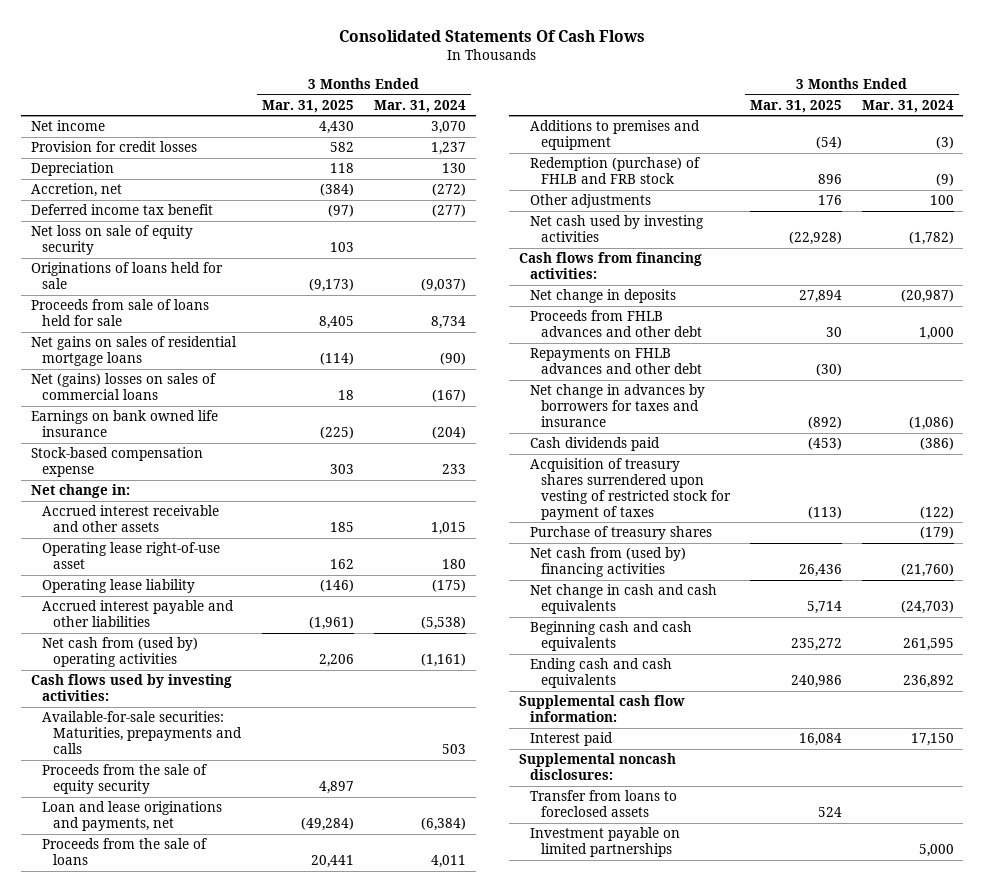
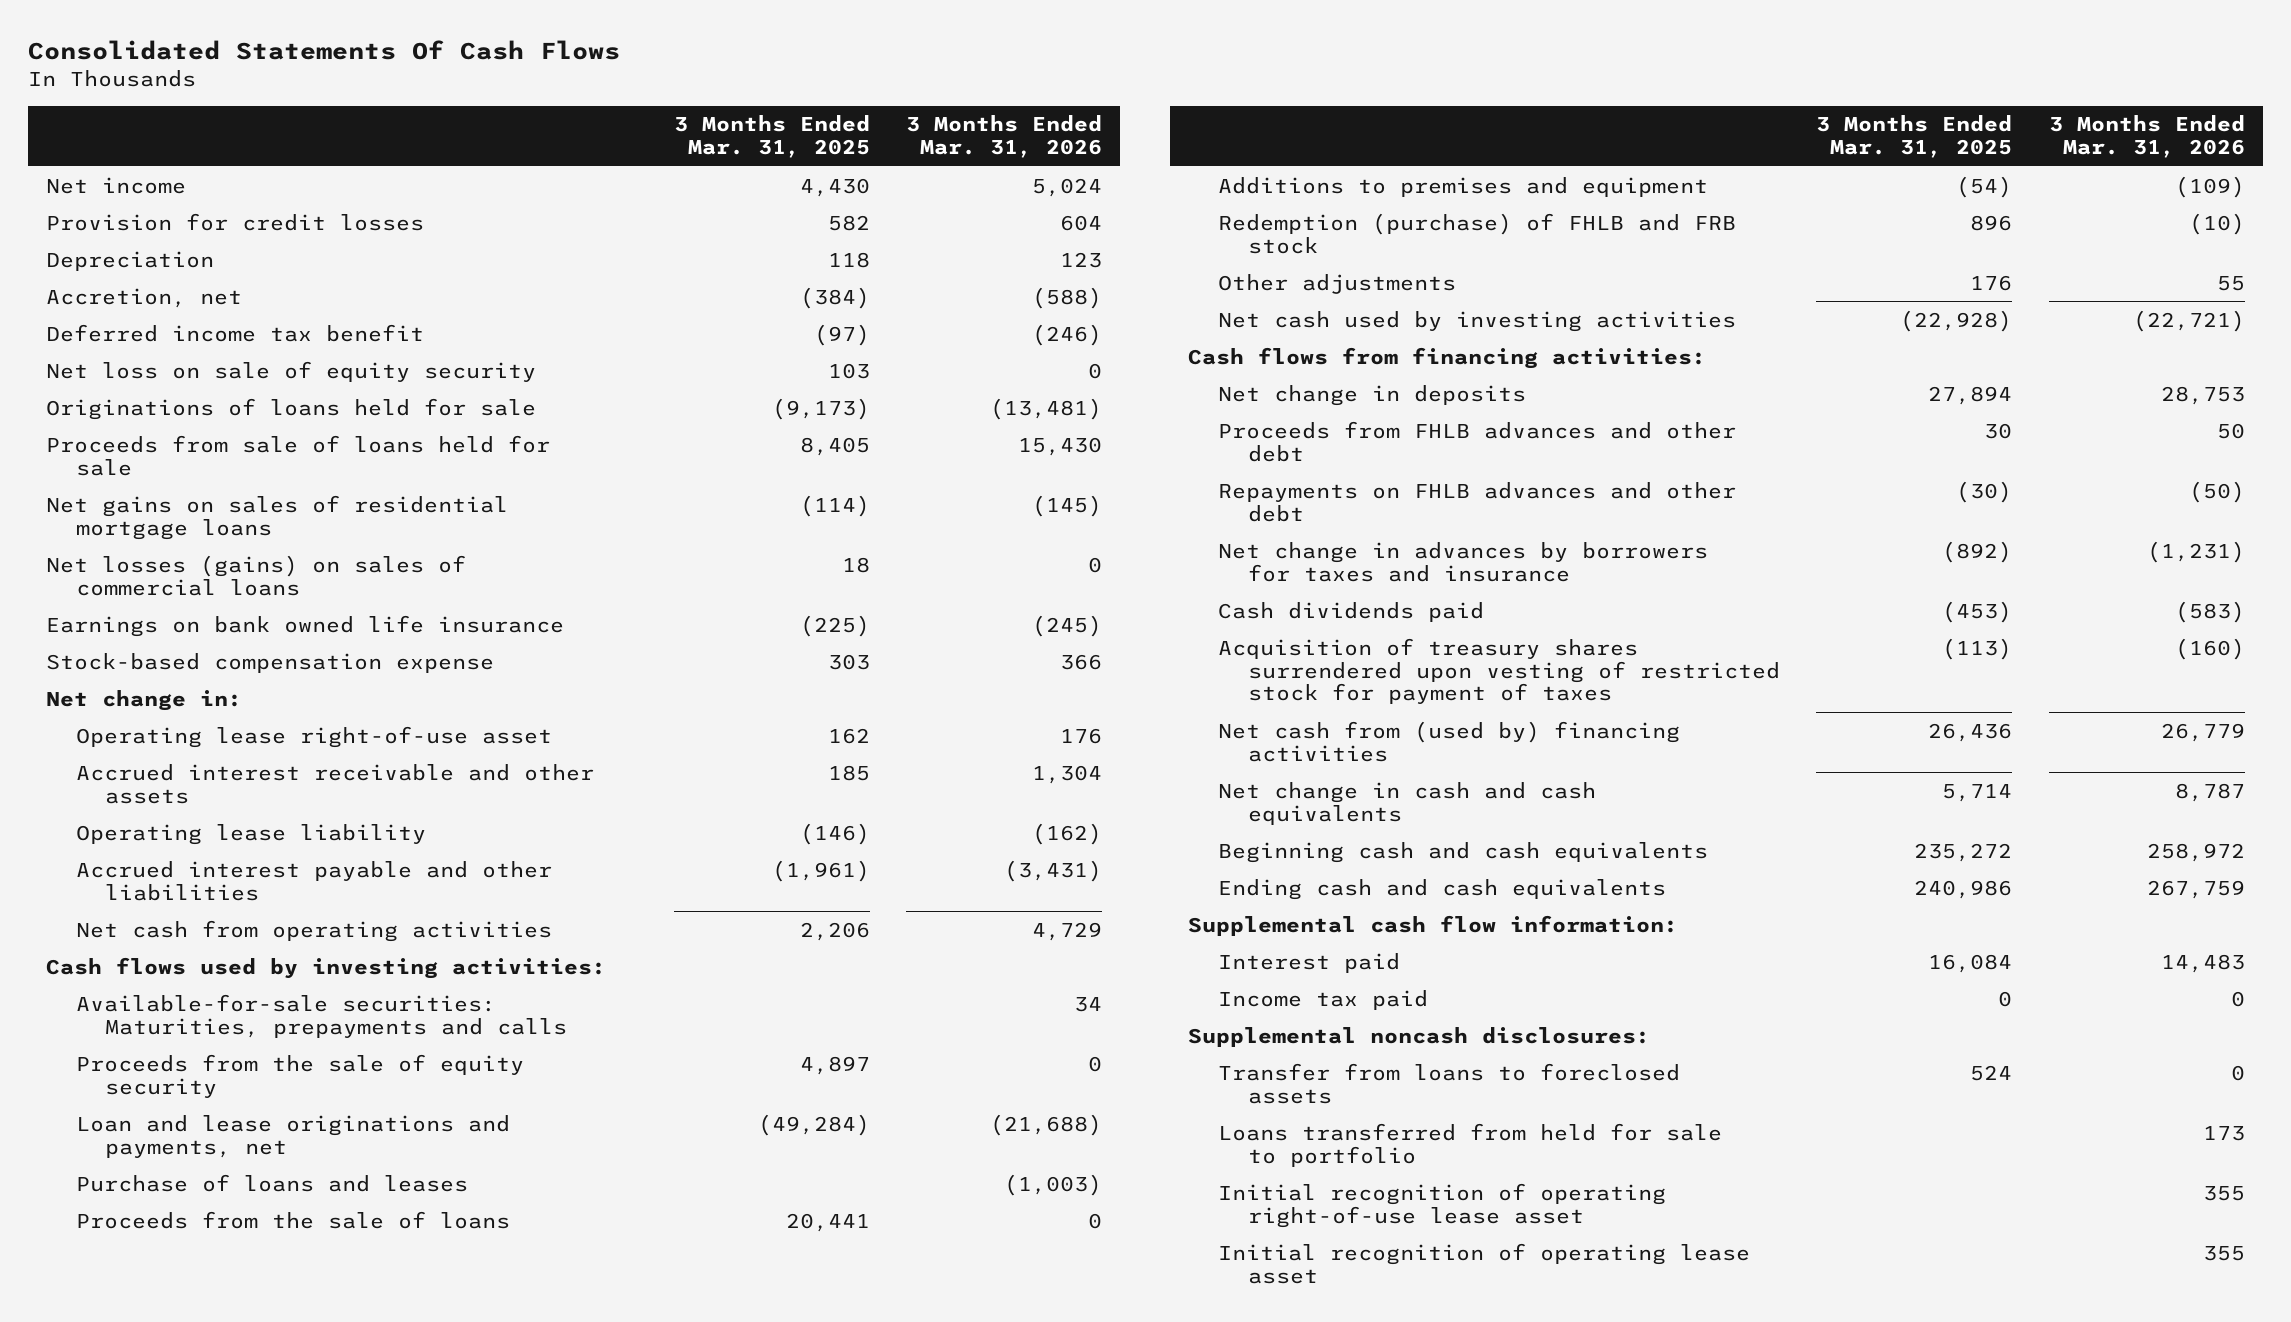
[373,99,466,113] Mar. 31, 2024 -> none
none -> [906,115,1103,159] 3 Months Ended Mar. 31, 2026
[30,373,216,401] Net (gains) losses on sales of commercial loans -> [46,554,467,596] Net losses (gains) on sales of commercial loans
[42,505,220,533] Accrued interest receivable and other assets -> [75,763,594,804] Accrued interest receivable and other assets
[42,637,199,668] Net cash from (used by) operating activities -> [75,919,552,942] Net cash from operating activities
none -> [75,1173,468,1192] Purchase of loans and leases
[530,526,713,541] Purchase of treasury shares -> none
none -> [1218,989,1429,1010] Income tax paid
[530,827,681,858] Investment payable on limited partnerships -> none
none -> [1218,1122,1723,1167] Loans transferred from held for sale to portfolio
none -> [1218,1182,1667,1228] Initial recognition of operating right-of-use lease asset
none -> [1218,1242,1751,1284] Initial recognition of operating lease asset

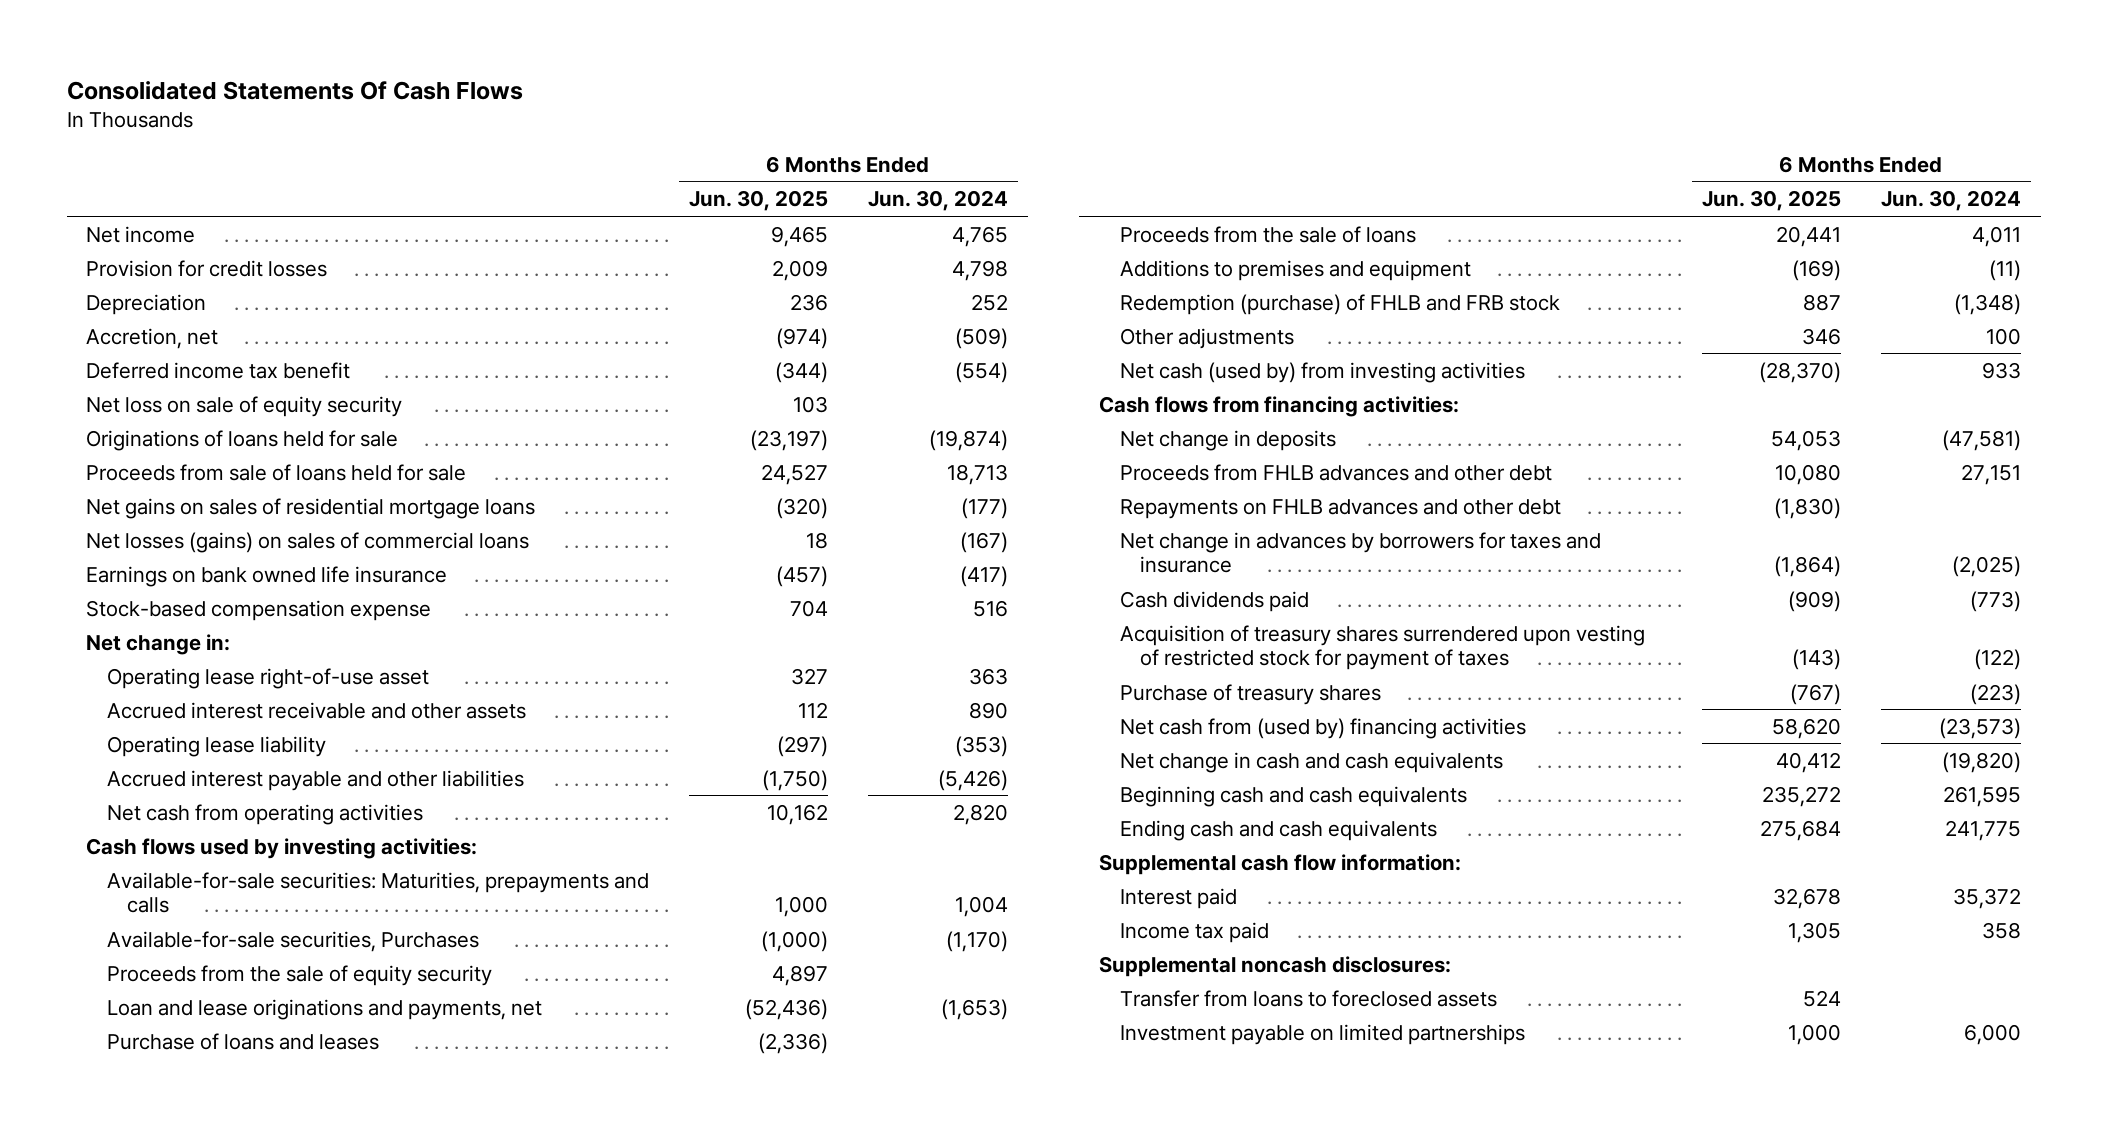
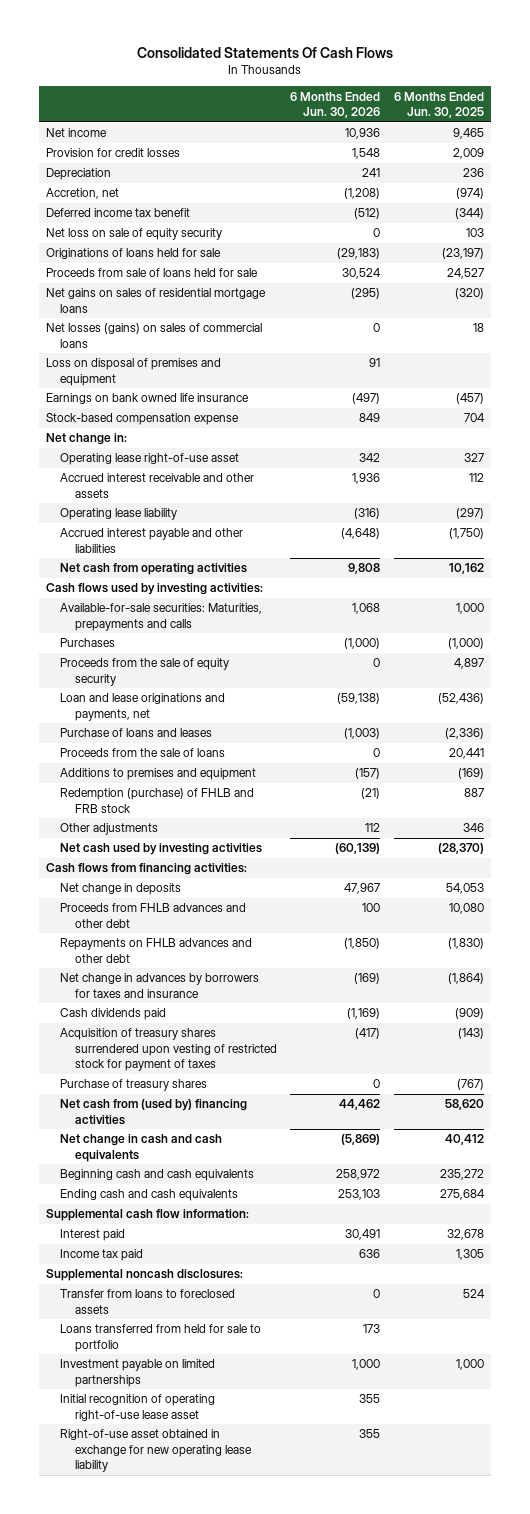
[867,190,1008,212] Jun. 30, 2024 -> none
none -> [290,91,381,119] 6 Months Ended Jun. 30, 2026
none -> [46,358,222,386] Loss on disposal of premises and equipment
[106,930,479,952] Available-for-sale securities, Purchases -> [60,638,116,648] Purchases
[1119,361,1525,383] Net cash (used by) from investing activities -> [60,843,263,856] Net cash used by investing activities
none -> [60,1324,262,1352] Loans transferred from held for sale to portfolio
none -> [60,1394,216,1421] Initial recognition of operating right-of-use lease asset
none -> [60,1429,252,1473] Right-of-use asset obtained in exchange for new operating lease liability

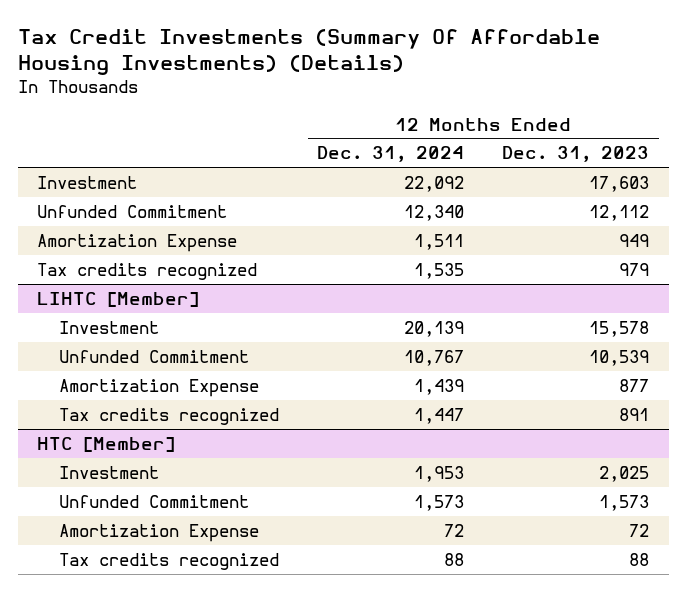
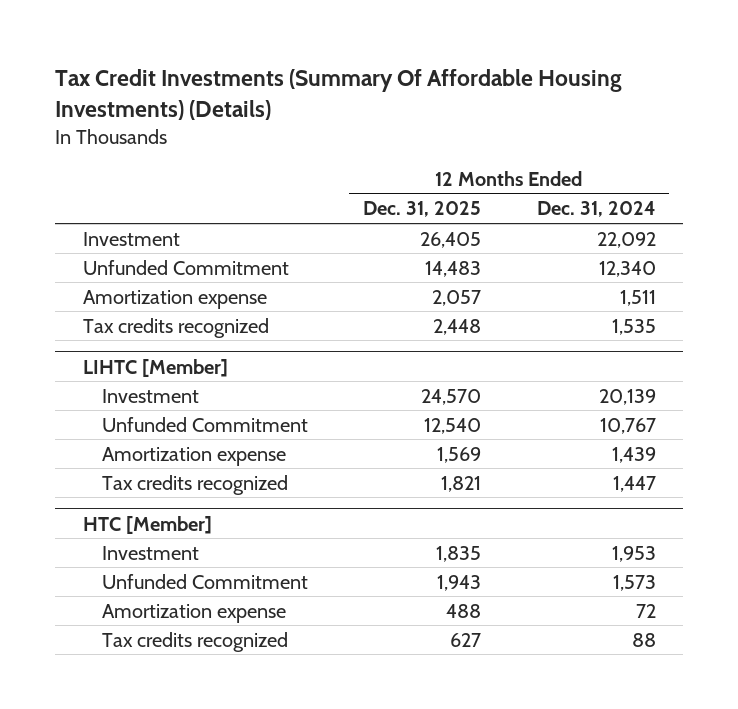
[502,146,650,163] Dec. 31, 2023 -> none
none -> [363,201,482,218] Dec. 31, 2025
[36,233,237,252] Amortization Expense -> [82,289,267,309] Amortization expense
[59,378,260,397] Amortization Expense -> [101,446,286,466] Amortization expense
[59,523,260,542] Amortization Expense -> [101,603,286,623] Amortization expense

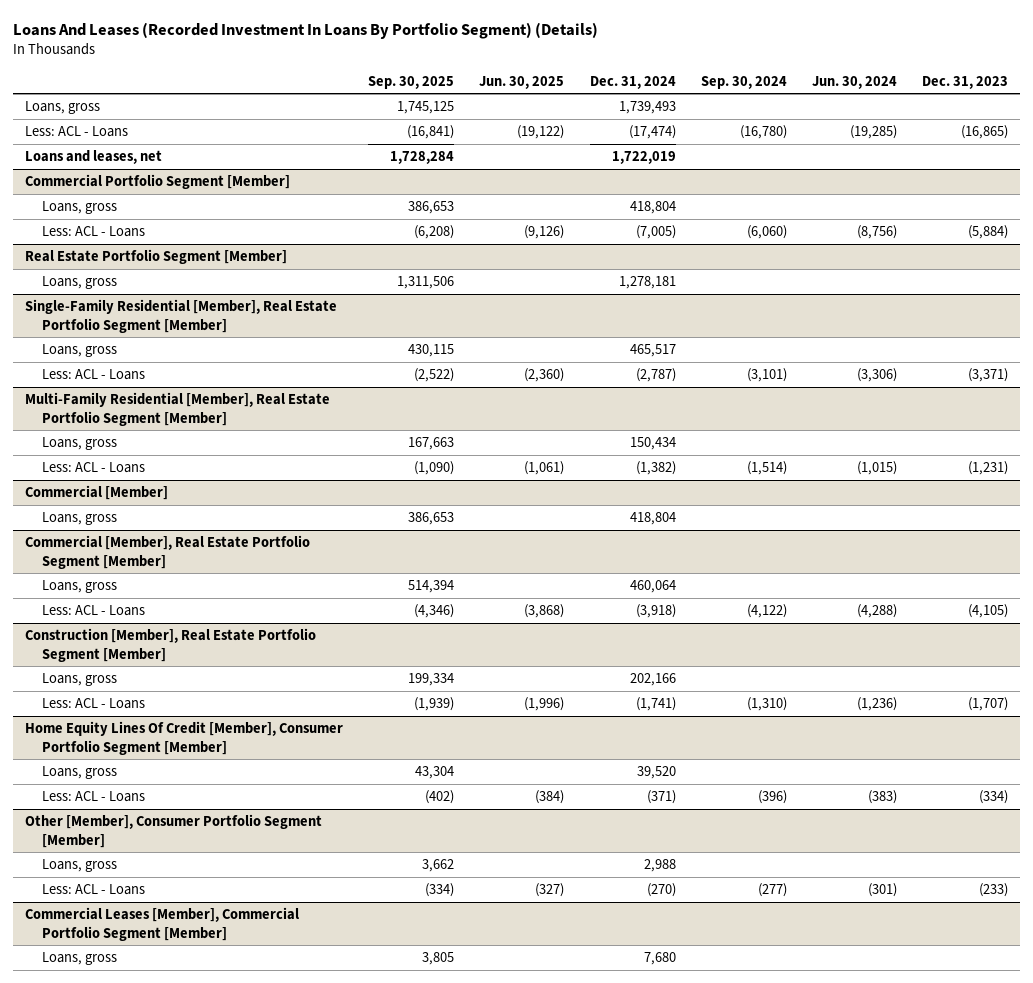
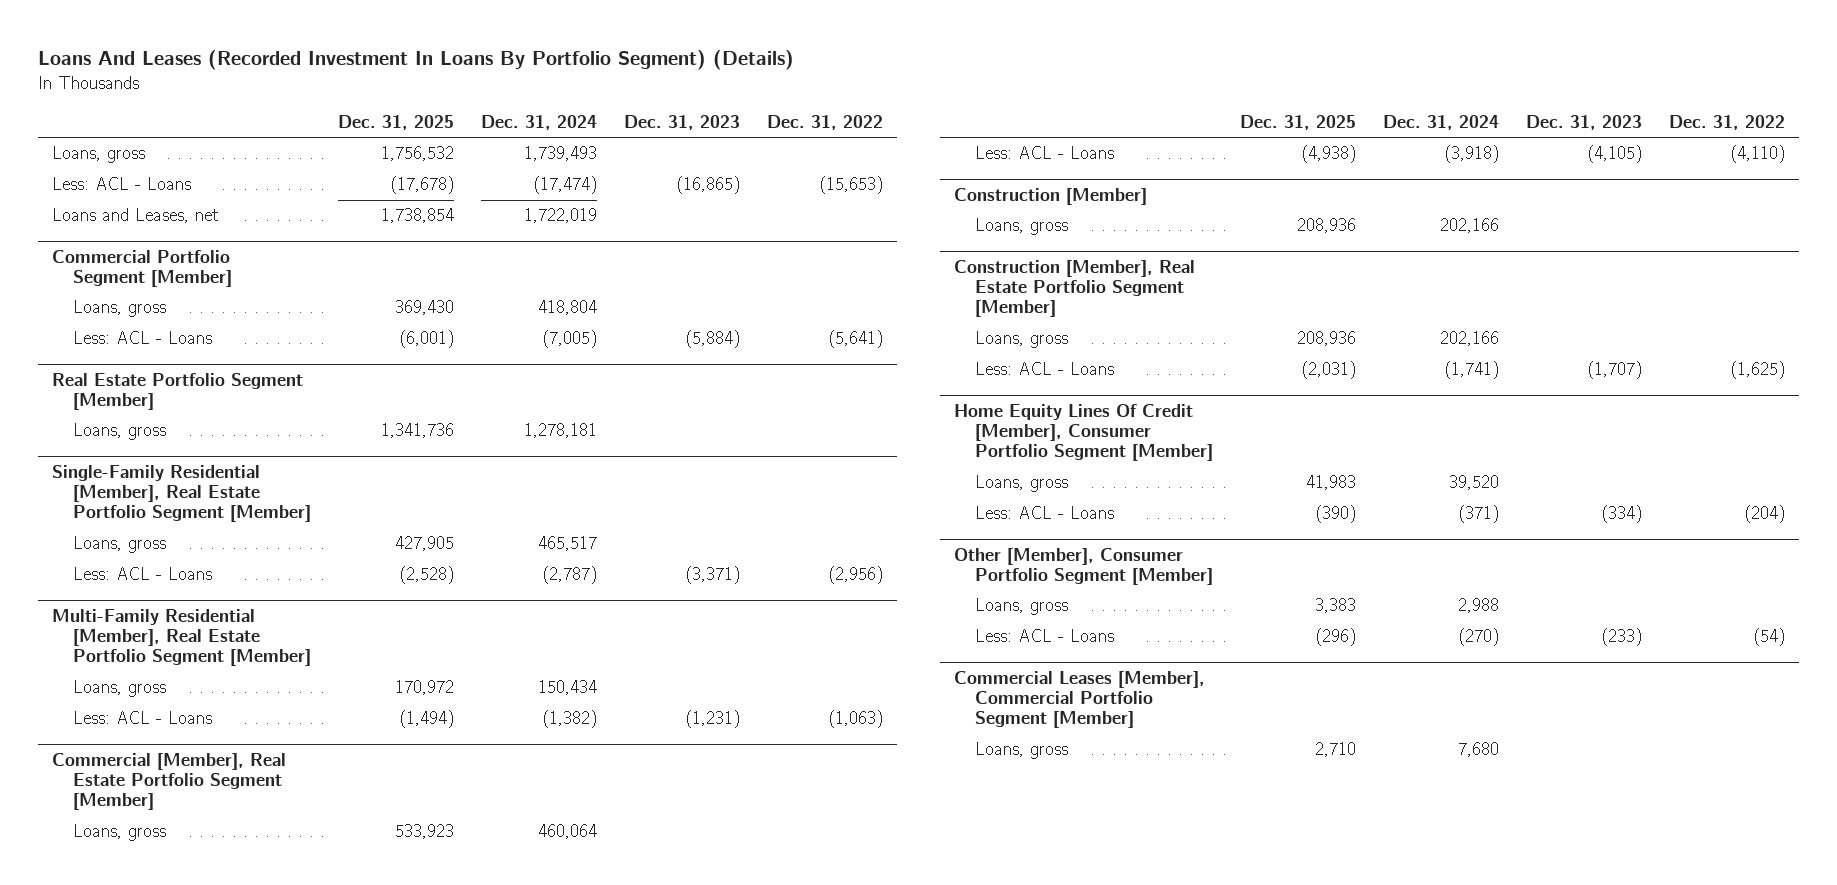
[368,75,455,89] Sep. 30, 2025 -> none
[479,75,565,89] Jun. 30, 2025 -> none
[700,75,787,89] Sep. 30, 2024 -> none
[811,75,897,89] Jun. 30, 2024 -> none
none -> [338,114,455,130] Dec. 31, 2025
none -> [767,114,884,130] Dec. 31, 2022
[25,150,163,165] Loans and leases, net -> [51,208,219,224] Loans and Leases, net
[25,485,169,501] Commercial [Member] -> none
[41,512,117,526] Loans, gross -> none
none -> [953,187,1147,205] Construction [Member]
none -> [975,218,1069,236] Loans, gross

